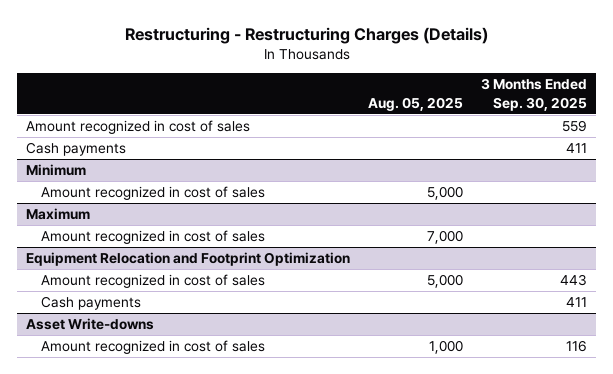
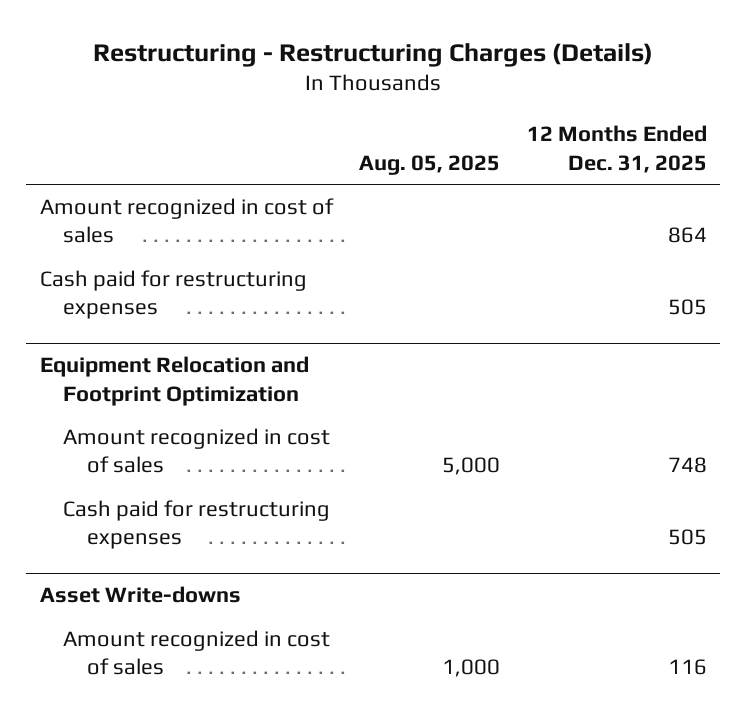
[480,78,587,111] 3 Months Ended Sep. 30, 2025 -> none
none -> [526,125,707,173] 12 Months Ended Dec. 31, 2025
[26,164,87,177] Minimum -> none
[40,186,265,201] Amount recognized in cost of sales -> none
[26,208,91,221] Maximum -> none
[40,230,265,245] Amount recognized in cost of sales -> none
[26,142,127,157] Cash payments -> [39,269,307,320] Cash paid for restructuring expenses
[40,296,141,311] Cash payments -> [63,499,331,550] Cash paid for restructuring expenses

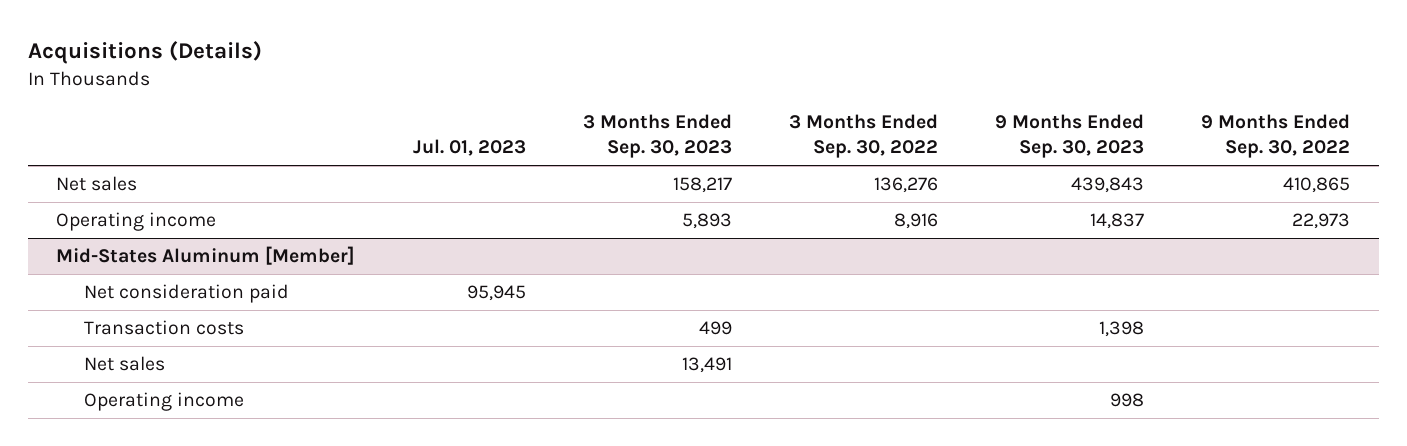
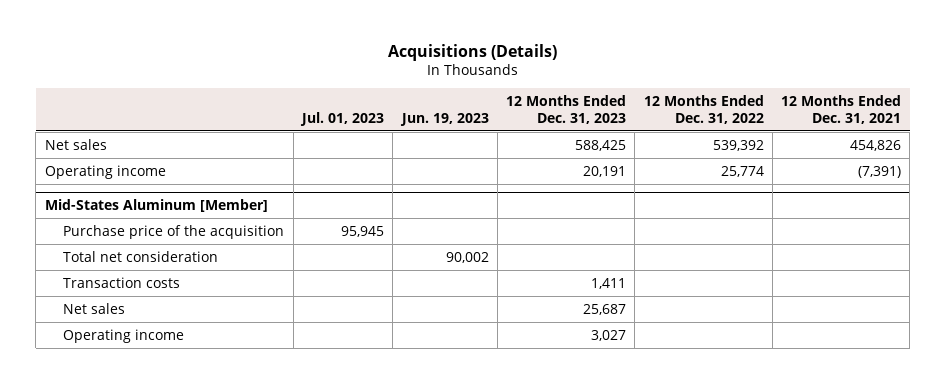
[582,114,732,159] 3 Months Ended Sep. 30, 2023 -> none
[788,114,938,159] 3 Months Ended Sep. 30, 2022 -> none
[995,114,1145,159] 9 Months Ended Sep. 30, 2023 -> none
[1201,114,1351,159] 9 Months Ended Sep. 30, 2022 -> none
none -> [399,112,489,126] Jun. 19, 2023
none -> [506,95,627,124] 12 Months Ended Dec. 31, 2023
none -> [643,95,764,124] 12 Months Ended Dec. 31, 2022
none -> [781,95,902,124] 12 Months Ended Dec. 31, 2021
[84,284,290,304] Net consideration paid -> [63,224,285,239] Purchase price of the acquisition
none -> [63,250,219,262] Total net consideration

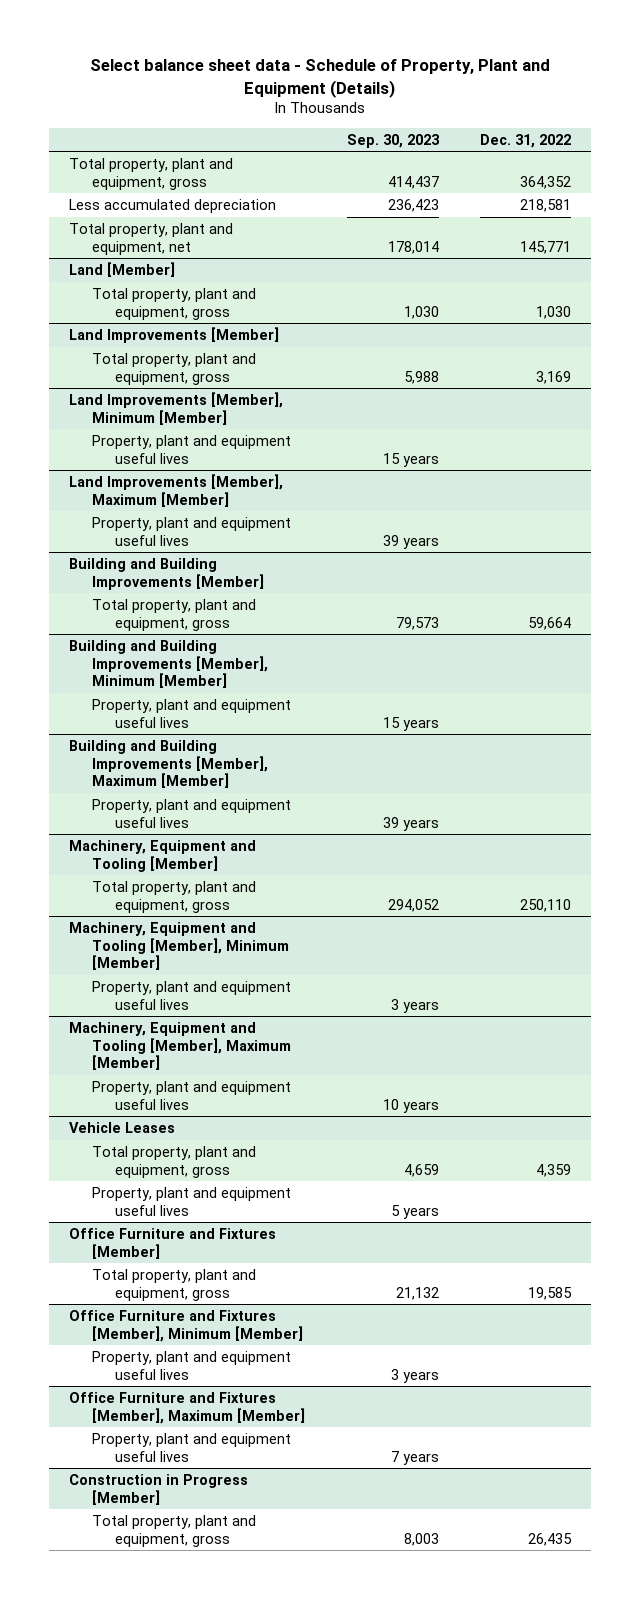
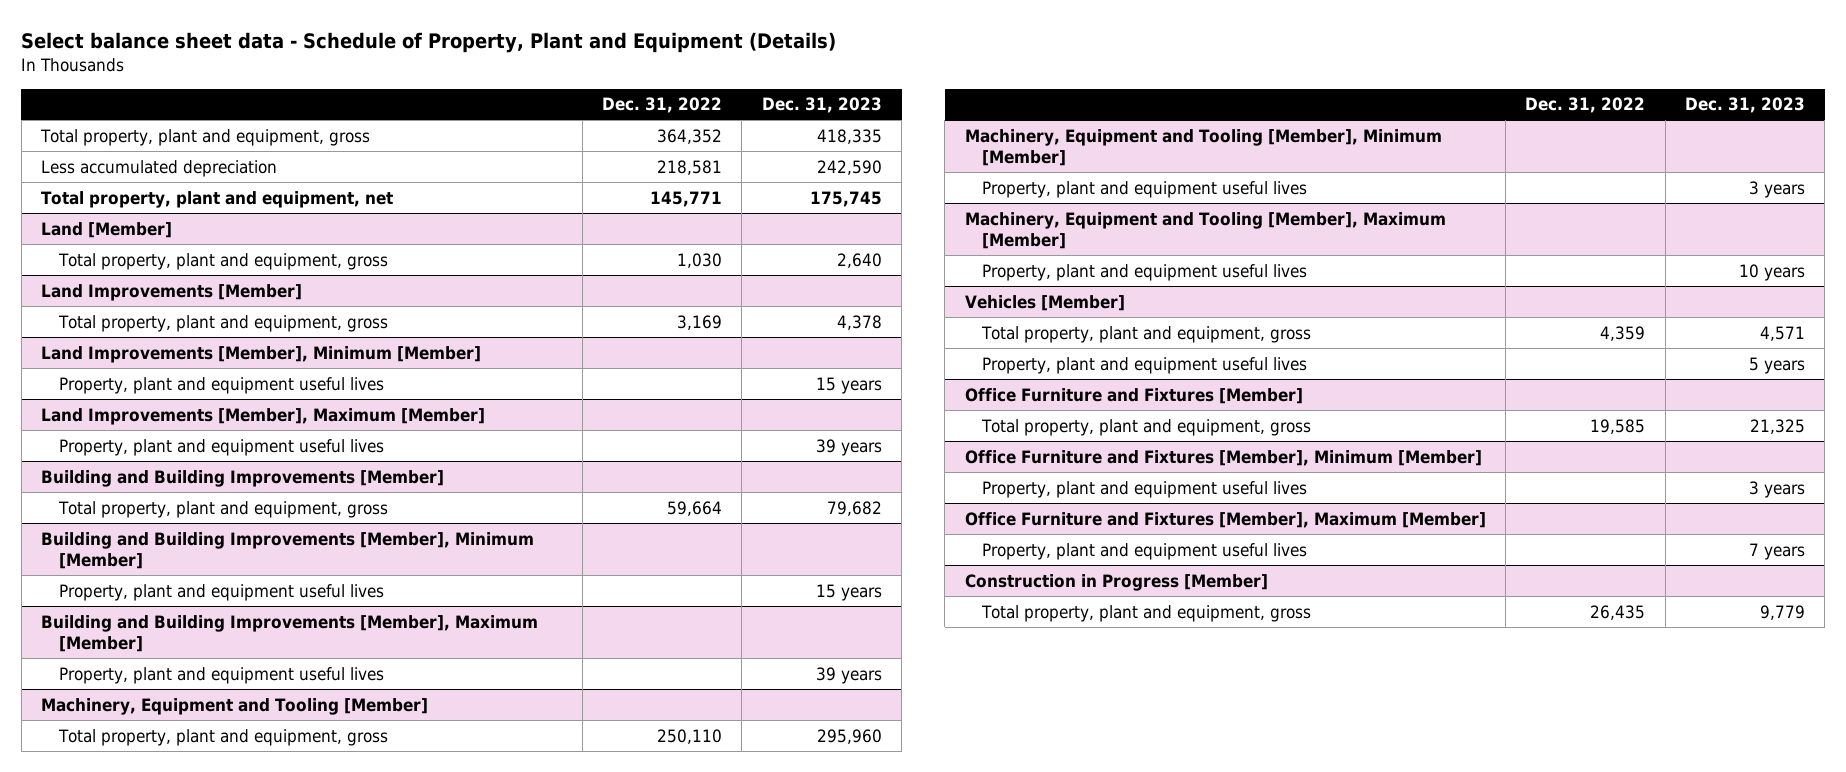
[346,133,440,148] Sep. 30, 2023 -> none
none -> [761,97,882,114] Dec. 31, 2023
[69,1121,176,1133] Vehicle Leases -> [964,294,1125,311] Vehicles [Member]

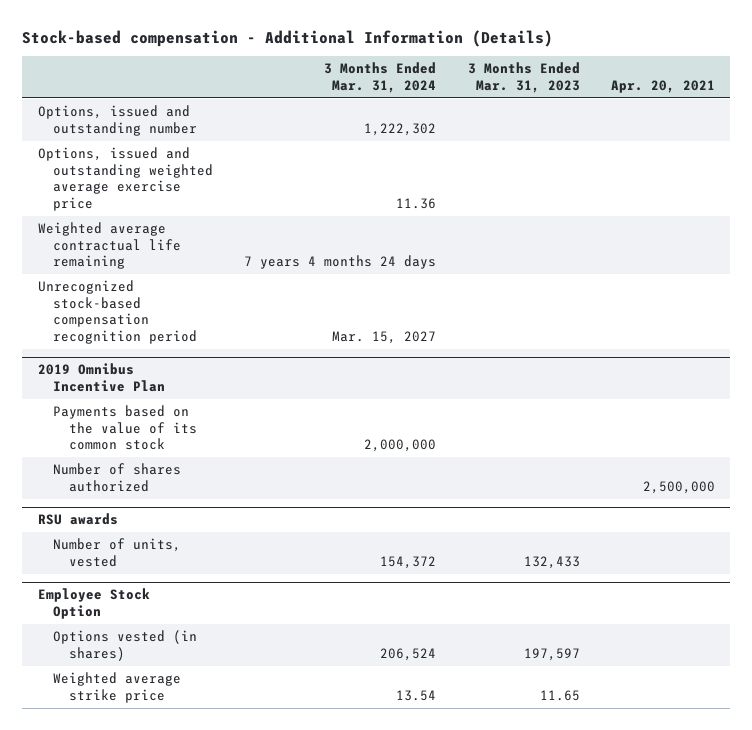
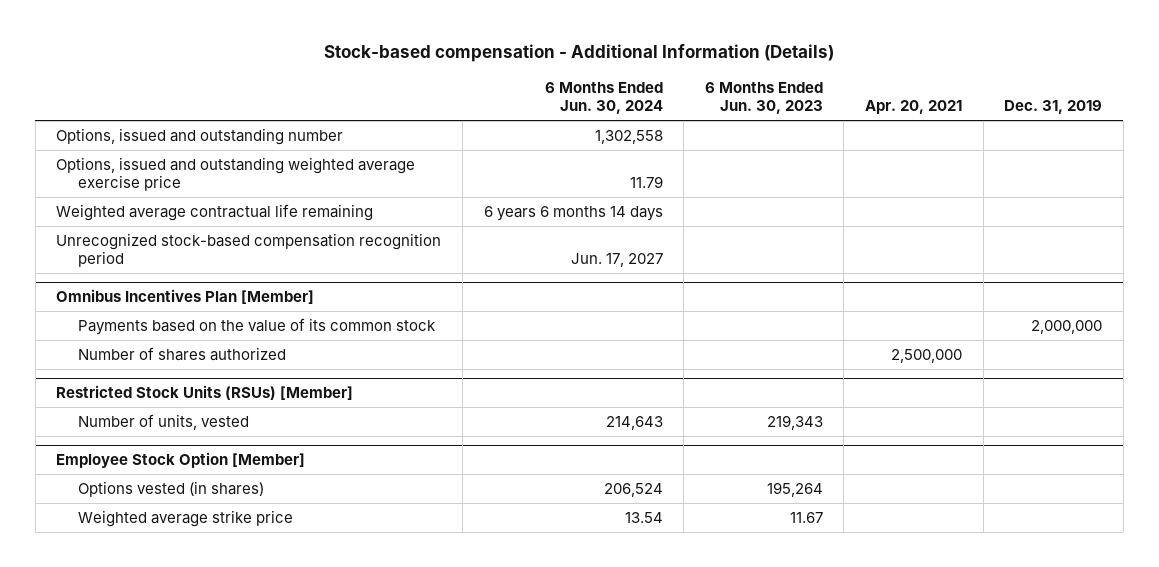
[324,62,437,93] 3 Months Ended Mar. 31, 2024 -> none
[467,62,580,93] 3 Months Ended Mar. 31, 2023 -> none
none -> [544,81,663,114] 6 Months Ended Jun. 30, 2024
none -> [704,81,823,114] 6 Months Ended Jun. 30, 2023
none -> [1004,99,1103,114] Dec. 31, 2019
[37,363,166,393] 2019 Omnibus Incentive Plan -> [56,288,315,304] Omnibus Incentives Plan [Member]
[37,513,118,526] RSU awards -> [56,384,354,400] Restricted Stock Units (RSUs) [Member]
[37,588,150,620] Employee Stock Option -> [56,451,306,468] Employee Stock Option [Member]

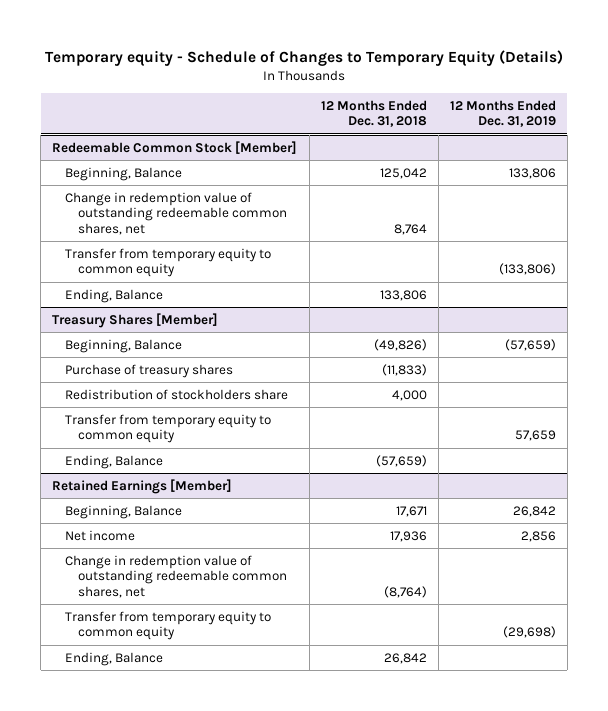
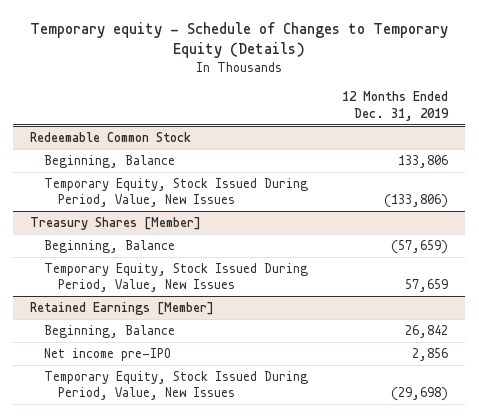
[320,99,427,128] 12 Months Ended Dec. 31, 2018 -> none
[52,140,298,154] Redeemable Common Stock [Member] -> [30,131,192,142] Redeemable Common Stock
[65,191,288,235] Change in redemption value of outstanding redeemable common shares, net -> none
[65,288,164,303] Ending, Balance -> none
[65,247,272,278] Transfer from temporary equity to common equity -> [44,177,309,208] Temporary Equity, Stock Issued During Period, Value, New Issues
[65,363,234,378] Purchase of treasury shares -> none
[65,388,289,400] Redistribution of stockholders share -> none
[65,454,164,469] Ending, Balance -> none
[65,413,272,444] Transfer from temporary equity to common equity -> [44,262,309,293] Temporary Equity, Stock Issued During Period, Value, New Issues
[65,554,288,598] Change in redemption value of outstanding redeemable common shares, net -> none
[65,651,164,666] Ending, Balance -> none
[65,529,136,541] Net income -> [44,347,172,361] Net income pre-IPO
[65,610,272,641] Transfer from temporary equity to common equity -> [44,370,309,401] Temporary Equity, Stock Issued During Period, Value, New Issues

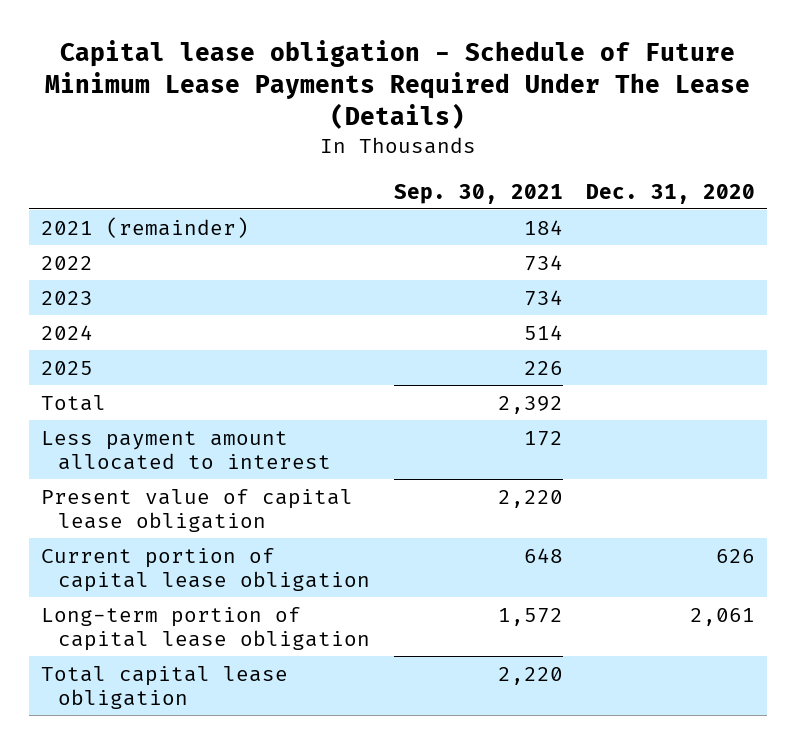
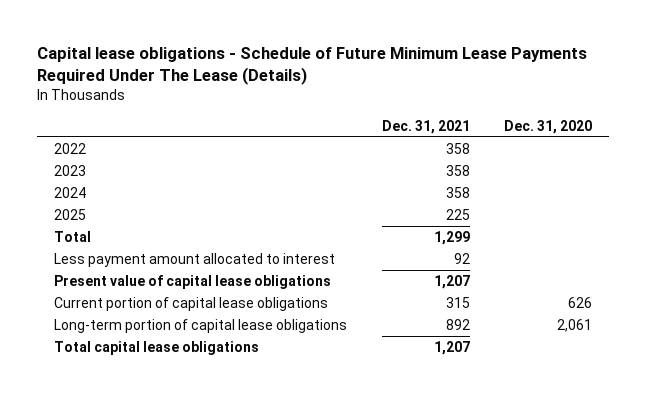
[44,40,750,130] Capital lease obligation - Schedule of Future Minimum Lease Payments Required Under The Lease (Details) -> [37,47,588,86] Capital lease obligations - Schedule of Future Minimum Lease Payments Required Under The Lease (Details)
[393,183,563,204] Sep. 30, 2021 -> none
none -> [381,119,470,134] Dec. 31, 2021
[40,216,249,238] 2021 (remainder) -> none
[40,488,353,532] Present value of capital lease obligation -> [54,275,332,290] Present value of capital lease obligations
[40,547,371,592] Current portion of capital lease obligation -> [54,297,329,312] Current portion of capital lease obligations
[40,606,371,651] Long-term portion of capital lease obligation -> [54,319,348,334] Long-term portion of capital lease obligations
[40,665,288,709] Total capital lease obligation -> [54,341,260,356] Total capital lease obligations

